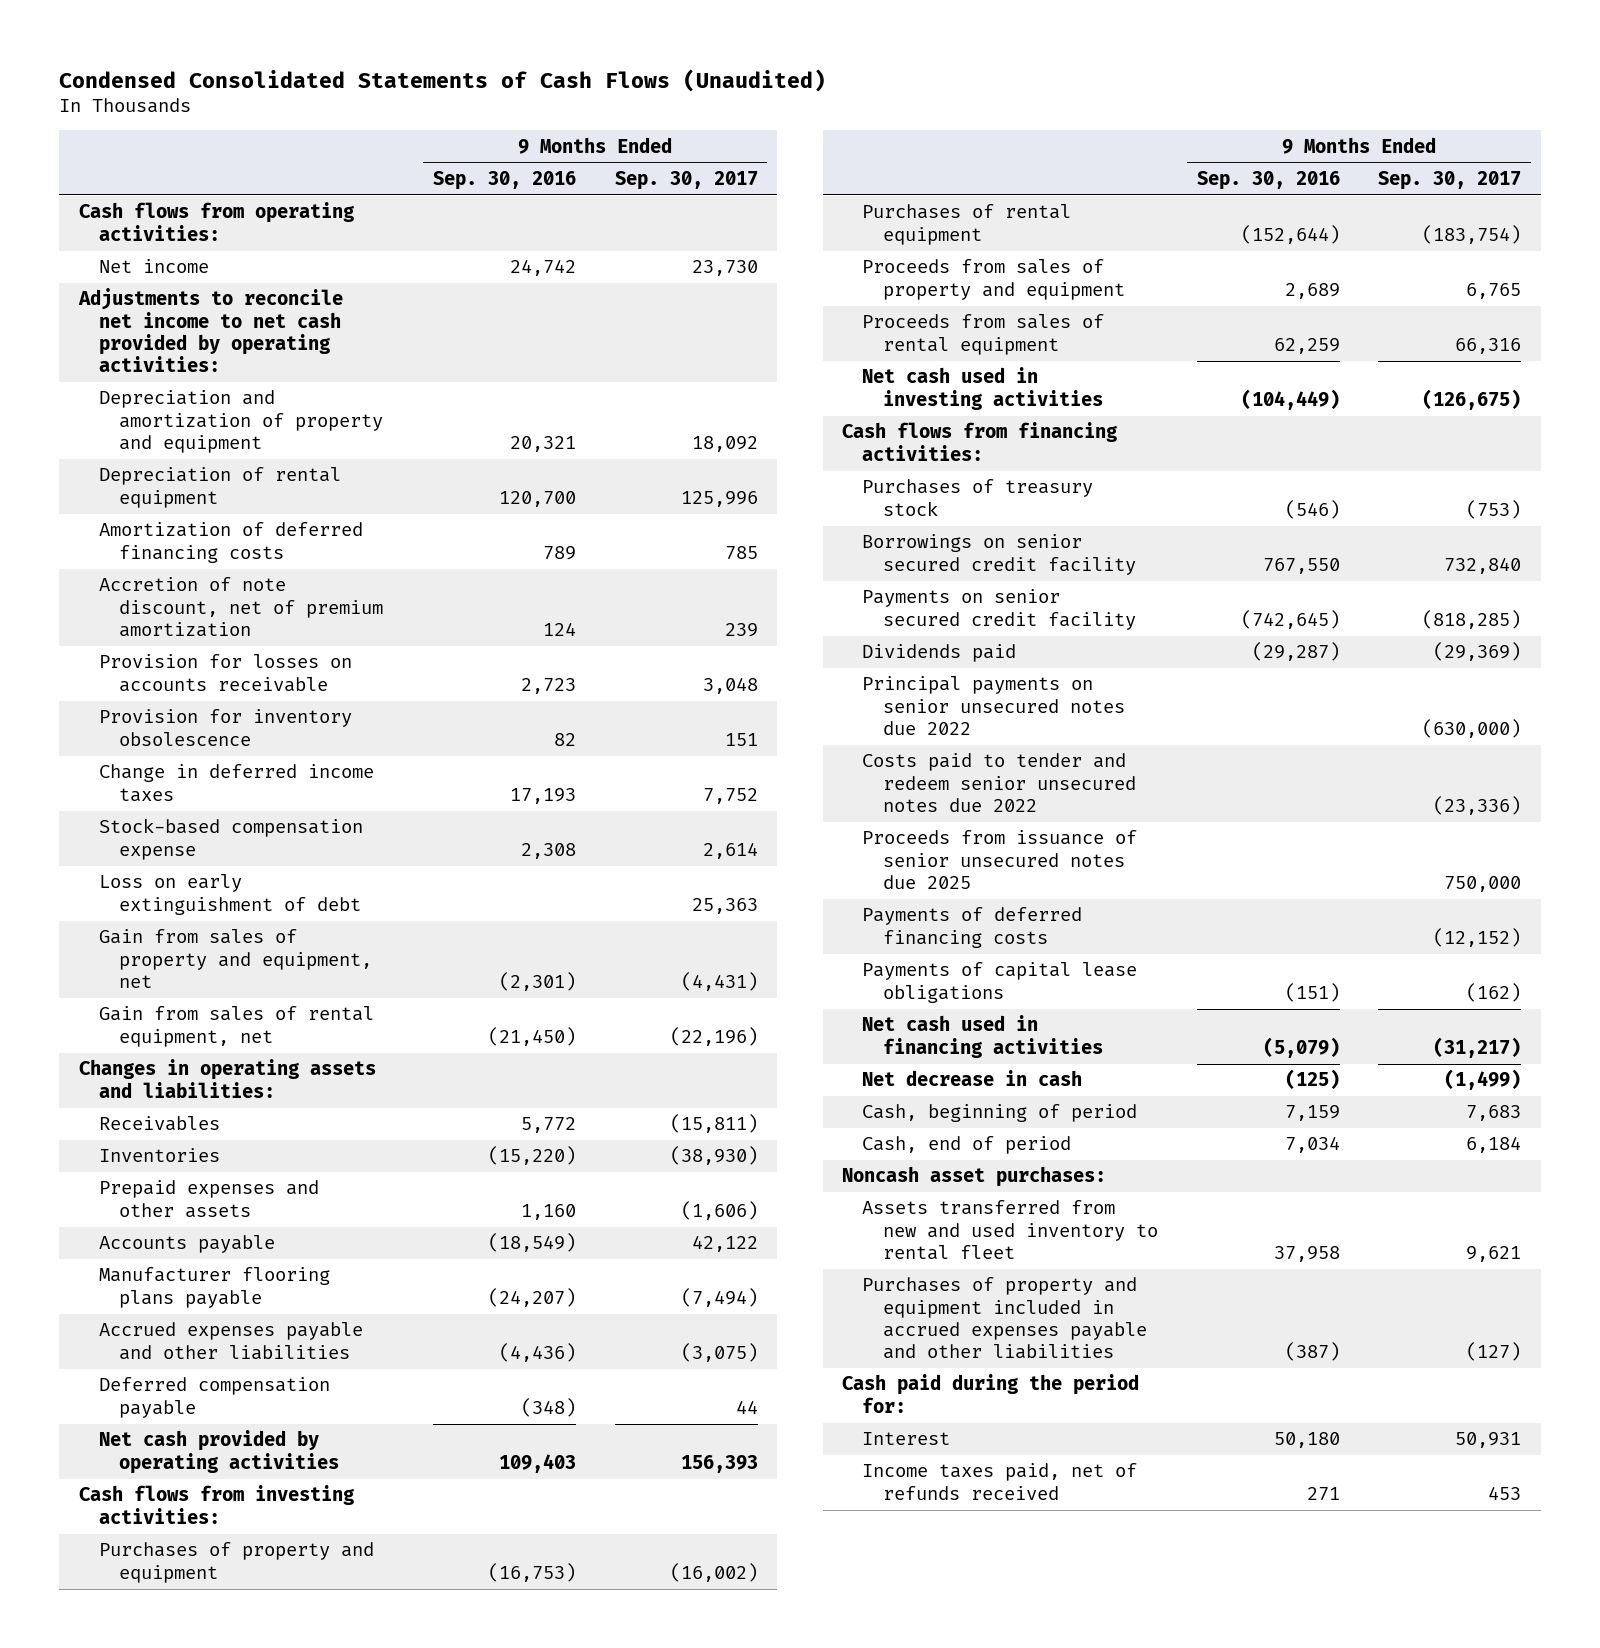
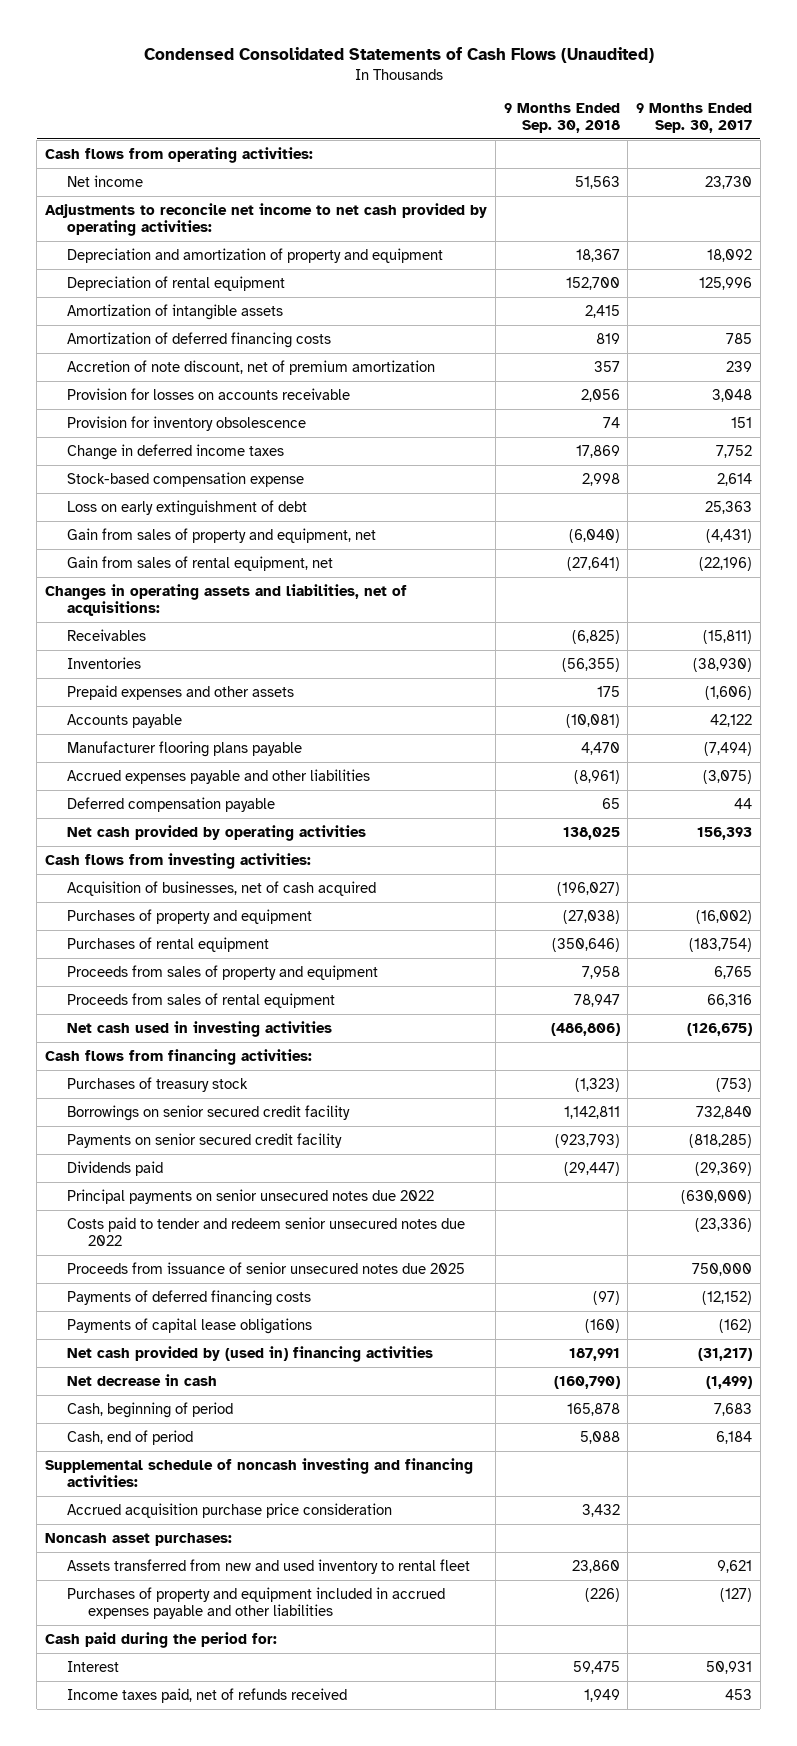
[432,171,576,191] Sep. 30, 2016 -> none
none -> [503,102,620,134] 9 Months Ended Sep. 30, 2018
none -> [66,303,283,320] Amortization of intangible assets
[78,1059,376,1098] Changes in operating assets and liabilities: -> [45,583,408,616] Changes in operating assets and liabilities, net of acquisitions:
none -> [66,880,376,896] Acquisition of businesses, net of cash acquired
[862,1015,1103,1058] Net cash used in financing activities -> [66,1345,433,1362] Net cash provided by (used in) financing activities
none -> [45,1457,474,1487] Supplemental schedule of noncash investing and financing activities:
none -> [66,1502,392,1518] Accrued acquisition purchase price consideration

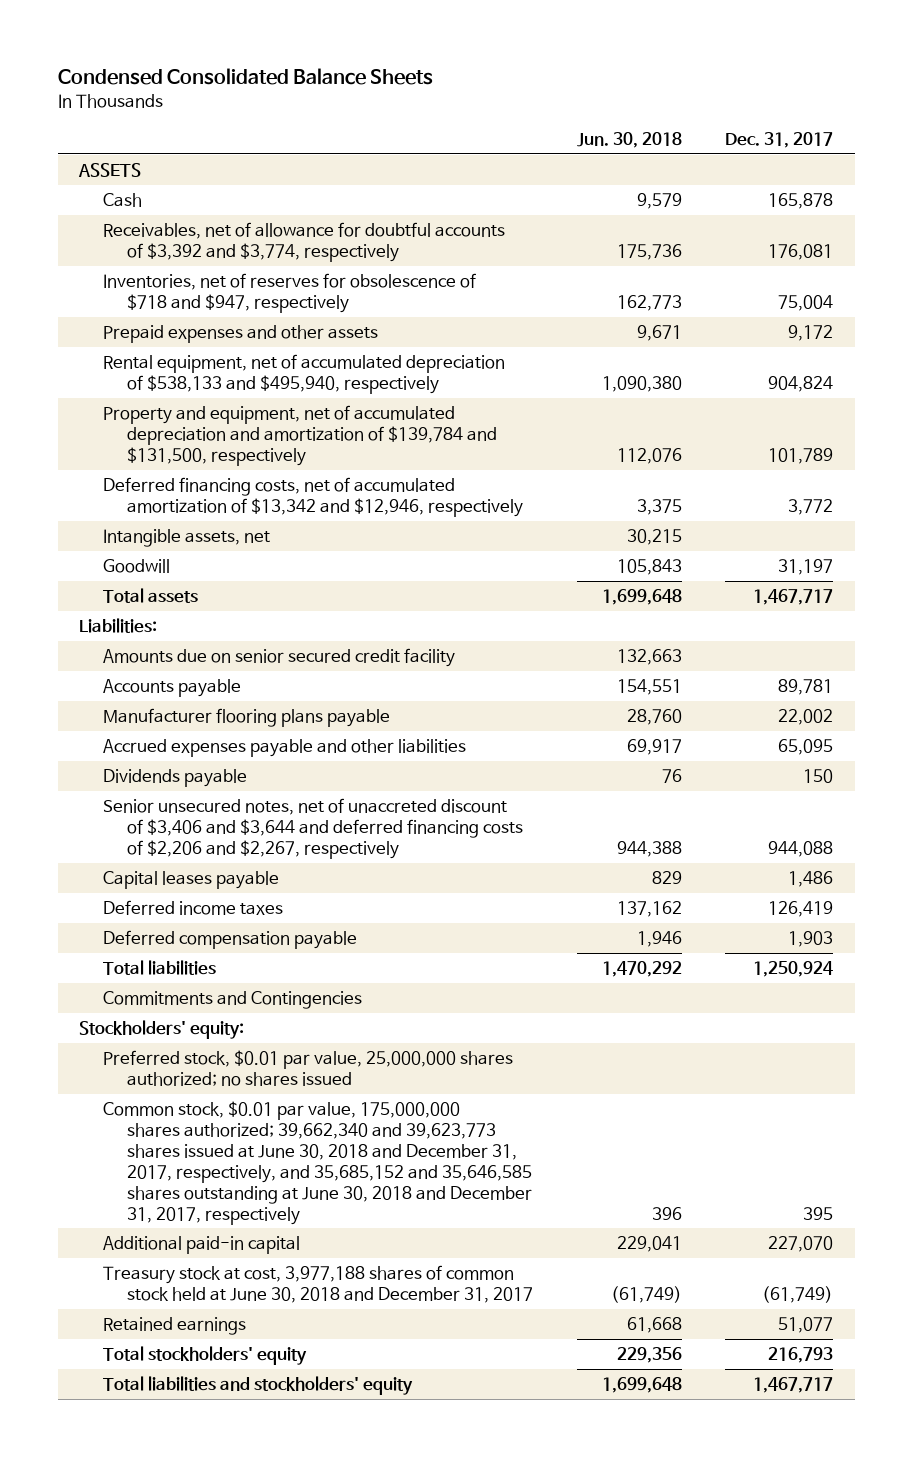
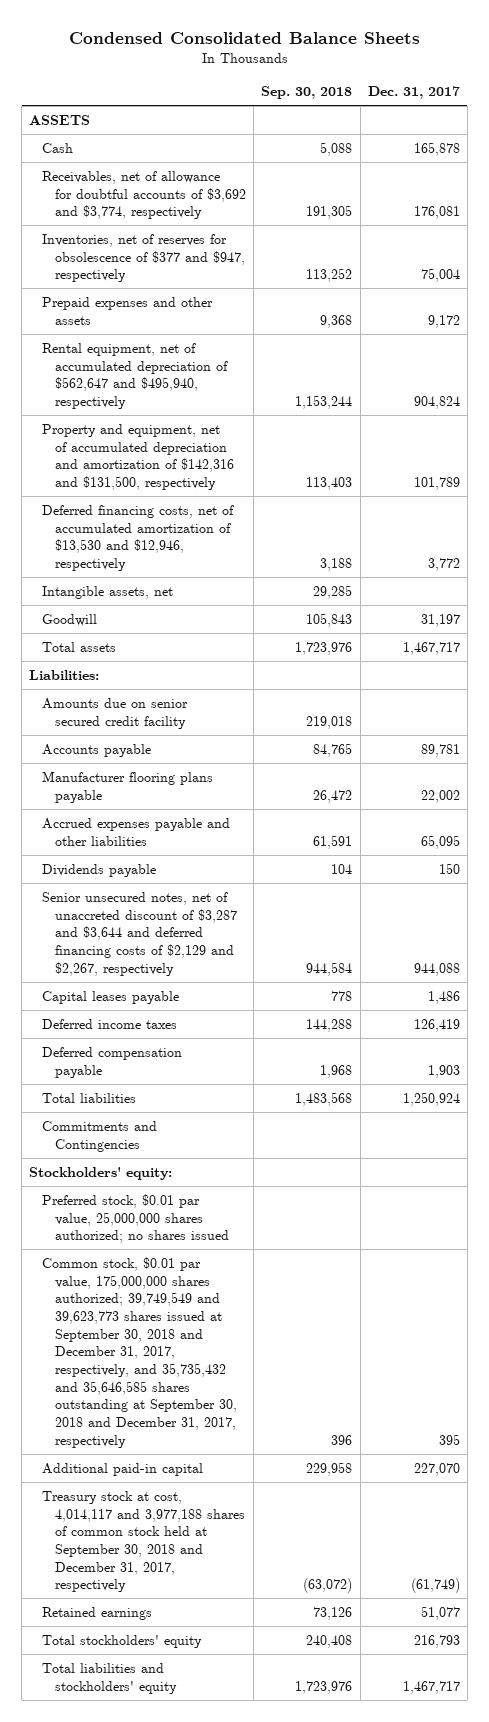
[576,131,682,148] Jun. 30, 2018 -> none
none -> [261,86,353,100] Sep. 30, 2018
[103,222,506,263] Receivables, net of allowance for doubtful accounts of $3,392 and $3,774, respectively -> [42,170,247,220] Receivables, net of allowance for doubtful accounts of $3,692 and $3,774, respectively
[103,273,477,314] Inventories, net of reserves for obsolescence of $718 and $947, respectively -> [42,233,246,283] Inventories, net of reserves for obsolescence of $377 and $947, respectively
[103,354,506,395] Rental equipment, net of accumulated depreciation of $538,133 and $495,940, respectively -> [42,342,229,409] Rental equipment, net of accumulated depreciation of $562,647 and $495,940, respectively
[103,405,498,466] Property and equipment, net of accumulated depreciation and amortization of $139,784 and $131,500, respectively -> [42,423,235,490] Property and equipment, net of accumulated depreciation and amortization of $142,316 and $131,500, respectively
[103,477,524,518] Deferred financing costs, net of accumulated amortization of $13,342 and $12,946, respectively -> [42,504,235,571] Deferred financing costs, net of accumulated amortization of $13,530 and $12,946, respectively
[103,798,524,859] Senior unsecured notes, net of unaccreted discount of $3,406 and $3,644 and deferred financing costs of $2,206 and $2,267, respectively -> [42,891,238,976] Senior unsecured notes, net of unaccreted discount of $3,287 and $3,644 and deferred financing costs of $2,129 and $2,267, respectively
[103,1101,533,1225] Common stock, $0.01 par value, 175,000,000 shares authorized; 39,662,340 and 39,623,773 shares issued at June 30, 2018 and December 31, 2017, respectively, and 35,685,152 and 35,646,585 shares outstanding at June 30, 2018 and December 31, 2017, respectively -> [42,1256,238,1448] Common stock, $0.01 par value, 175,000,000 shares authorized; 39,749,549 and 39,623,773 shares issued at September 30, 2018 and December 31, 2017, respectively, and 35,735,432 and 35,646,585 shares outstanding at September 30, 2018 and December 31, 2017, respectively
[103,1265,534,1304] Treasury stock at cost, 3,977,188 shares of common stock held at June 30, 2018 and December 31, 2017 -> [42,1490,246,1593] Treasury stock at cost, 4,014,117 and 3,977,188 shares of common stock held at September 30, 2018 and December 31, 2017, respectively

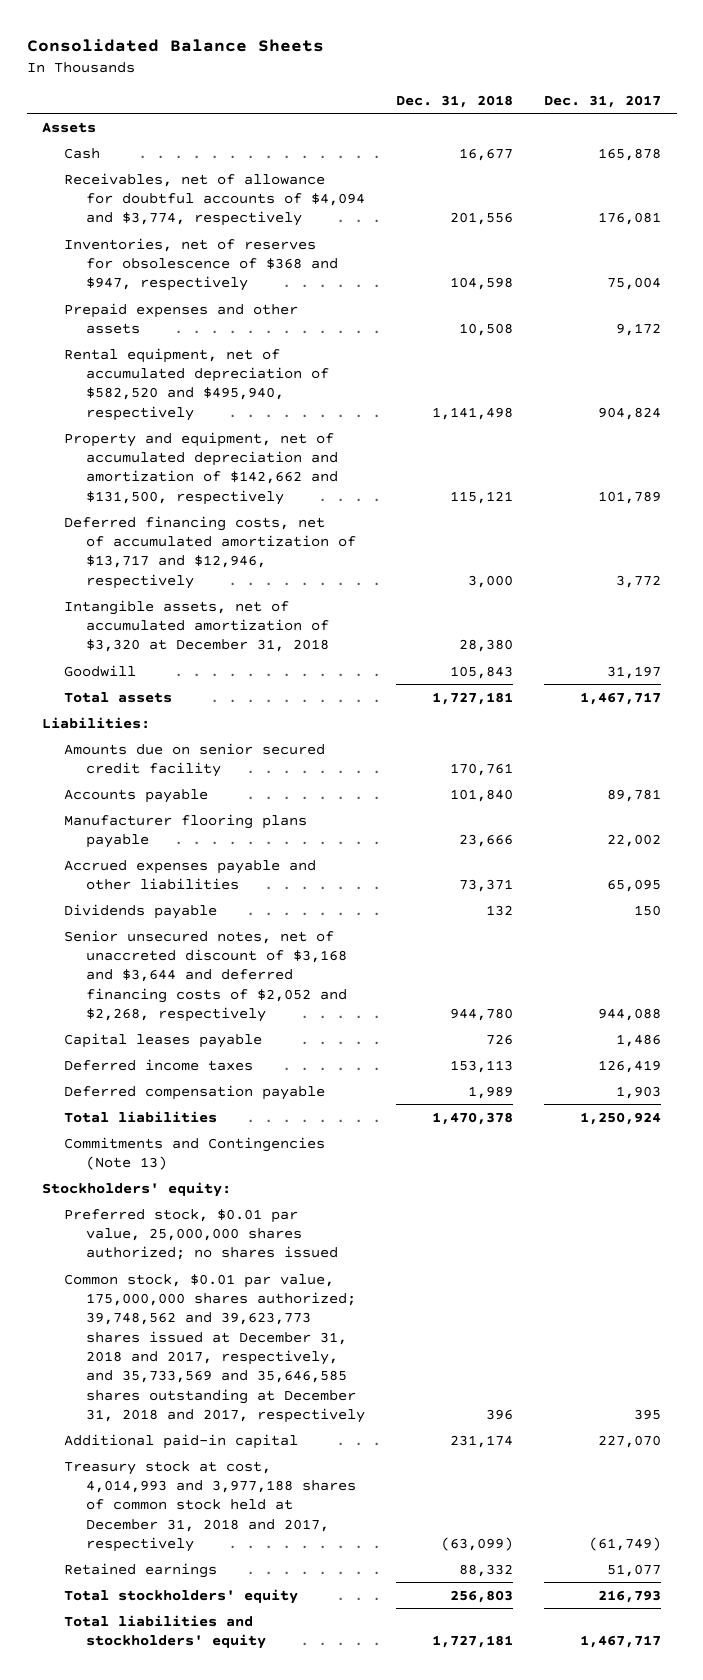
[68,31,420,44] Condensed Consolidated Balance Sheets -> [26,38,324,52] Consolidated Balance Sheets
[261,86,353,100] Sep. 30, 2018 -> none
none -> [396,94,514,108] Dec. 31, 2018
[29,114,91,125] ASSETS -> [42,121,97,133] Assets
[42,170,247,220] Receivables, net of allowance for doubtful accounts of $3,692 and $3,774, respectively -> [64,172,366,227] Receivables, net of allowance for doubtful accounts of $4,094 and $3,774, respectively
[42,233,246,283] Inventories, net of reserves for obsolescence of $377 and $947, respectively -> [64,237,339,292] Inventories, net of reserves for obsolescence of $368 and $947, respectively
[42,342,229,409] Rental equipment, net of accumulated depreciation of $562,647 and $495,940, respectively -> [64,347,330,421] Rental equipment, net of accumulated depreciation of $582,520 and $495,940, respectively
[42,423,235,490] Property and equipment, net of accumulated depreciation and amortization of $142,316 and $131,500, respectively -> [64,431,339,505] Property and equipment, net of accumulated depreciation and amortization of $142,662 and $131,500, respectively
[42,504,235,571] Deferred financing costs, net of accumulated amortization of $13,530 and $12,946, respectively -> [64,515,357,589] Deferred financing costs, net of accumulated amortization of $13,717 and $12,946, respectively
[42,585,174,599] Intangible assets, net -> [64,599,330,653] Intangible assets, net of accumulated amortization of $3,320 at December 31, 2018
[42,891,238,976] Senior unsecured notes, net of unaccreted discount of $3,287 and $3,644 and deferred financing costs of $2,129 and $2,267, respectively -> [64,929,348,1022] Senior unsecured notes, net of unaccreted discount of $3,168 and $3,644 and deferred financing costs of $2,052 and $2,268, respectively
[42,1120,158,1152] Commitments and Contingencies -> [64,1136,326,1170] Commitments and Contingencies (Note 13)
[42,1256,238,1448] Common stock, $0.01 par value, 175,000,000 shares authorized; 39,749,549 and 39,623,773 shares issued at September 30, 2018 and December 31, 2017, respectively, and 35,735,432 and 35,646,585 shares outstanding at September 30, 2018 and December 31, 2017, respectively -> [64,1273,366,1424] Common stock, $0.01 par value, 175,000,000 shares authorized; 39,748,562 and 39,623,773 shares issued at December 31, 2018 and 2017, respectively, and 35,733,569 and 35,646,585 shares outstanding at December 31, 2018 and 2017, respectively
[42,1490,246,1593] Treasury stock at cost, 4,014,117 and 3,977,188 shares of common stock held at September 30, 2018 and December 31, 2017, respectively -> [64,1460,357,1552] Treasury stock at cost, 4,014,993 and 3,977,188 shares of common stock held at December 31, 2018 and 2017, respectively

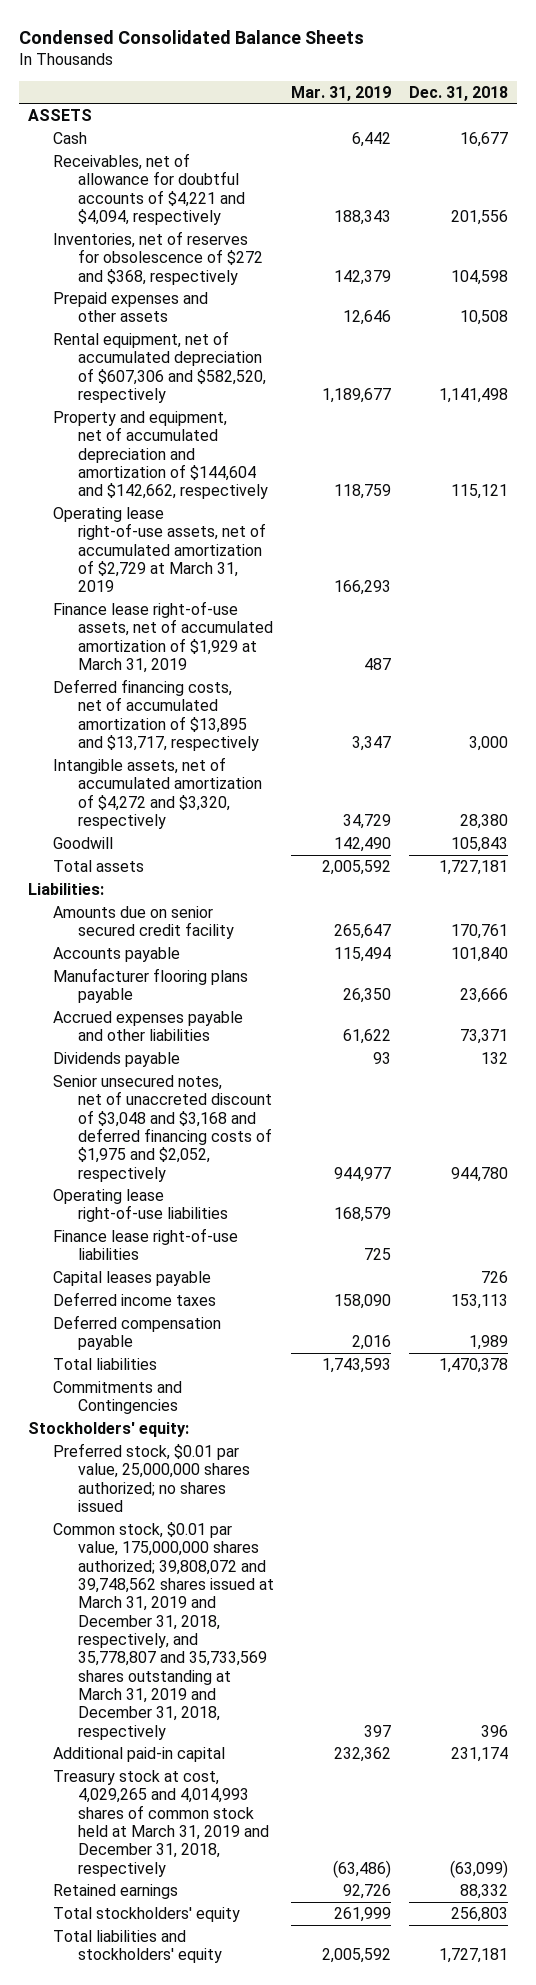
[26,38,324,52] Consolidated Balance Sheets -> [19,29,365,44] Condensed Consolidated Balance Sheets
[544,94,662,108] Dec. 31, 2017 -> none
none -> [291,85,392,101] Mar. 31, 2019
[42,121,97,133] Assets -> [27,108,92,121] ASSETS
[64,172,366,227] Receivables, net of allowance for doubtful accounts of $4,094 and $3,774, respectively -> [52,152,245,225] Receivables, net of allowance for doubtful accounts of $4,221 and $4,094, respectively
[64,237,339,292] Inventories, net of reserves for obsolescence of $368 and $947, respectively -> [52,230,263,285] Inventories, net of reserves for obsolescence of $272 and $368, respectively
[64,347,330,421] Rental equipment, net of accumulated depreciation of $582,520 and $495,940, respectively -> [52,330,266,403] Rental equipment, net of accumulated depreciation of $607,306 and $582,520, respectively
[64,431,339,505] Property and equipment, net of accumulated depreciation and amortization of $142,662 and $131,500, respectively -> [52,410,268,500] Property and equipment, net of accumulated depreciation and amortization of $144,604 and $142,662, respectively
none -> [52,506,266,593] Operating lease right-of-use assets, net of accumulated amortization of $2,729 at March 31, 2019
none -> [52,600,273,673] Finance lease right-of-use assets, net of accumulated amortization of $1,929 at March 31, 2019
[64,515,357,589] Deferred financing costs, net of accumulated amortization of $13,717 and $12,946, respectively -> [52,678,259,751] Deferred financing costs, net of accumulated amortization of $13,895 and $13,717, respectively
[64,599,330,653] Intangible assets, net of accumulated amortization of $3,320 at December 31, 2018 -> [52,756,262,829] Intangible assets, net of accumulated amortization of $4,272 and $3,320, respectively
[64,929,348,1022] Senior unsecured notes, net of unaccreted discount of $3,168 and $3,644 and deferred financing costs of $2,052 and $2,268, respectively -> [52,1074,272,1182] Senior unsecured notes, net of unaccreted discount of $3,048 and $3,168 and deferred financing costs of $1,975 and $2,052, respectively
none -> [52,1188,228,1223] Operating lease right-of-use liabilities
none -> [52,1227,238,1261] Finance lease right-of-use liabilities
[64,1136,326,1170] Commitments and Contingencies (Note 13) -> [52,1380,182,1415] Commitments and Contingencies
[64,1273,366,1424] Common stock, $0.01 par value, 175,000,000 shares authorized; 39,748,562 and 39,623,773 shares issued at December 31, 2018 and 2017, respectively, and 35,733,569 and 35,646,585 shares outstanding at December 31, 2018 and 2017, respectively -> [52,1521,274,1740] Common stock, $0.01 par value, 175,000,000 shares authorized; 39,808,072 and 39,748,562 shares issued at March 31, 2019 and December 31, 2018, respectively, and 35,778,807 and 35,733,569 shares outstanding at March 31, 2019 and December 31, 2018, respectively
[64,1460,357,1552] Treasury stock at cost, 4,014,993 and 3,977,188 shares of common stock held at December 31, 2018 and 2017, respectively -> [52,1769,269,1877] Treasury stock at cost, 4,029,265 and 4,014,993 shares of common stock held at March 31, 2019 and December 31, 2018, respectively

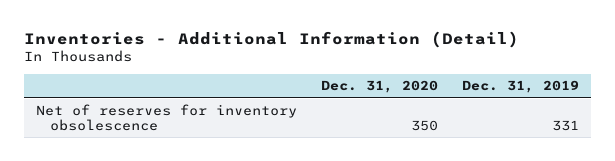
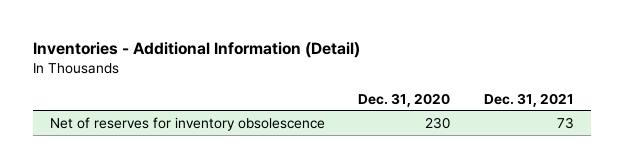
[462,80,580,94] Dec. 31, 2019 -> none
none -> [483,92,574,107] Dec. 31, 2021
[411,120,439,132] 350 -> [425,116,451,129] 230

